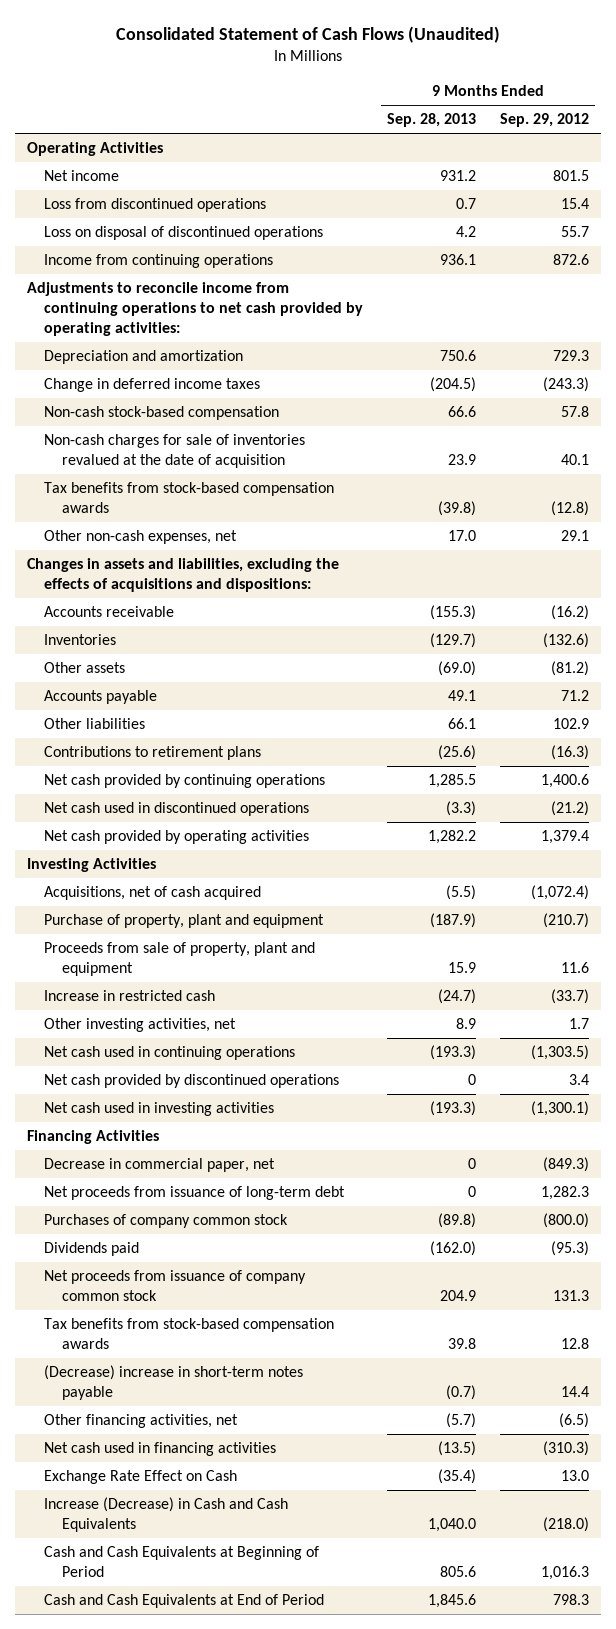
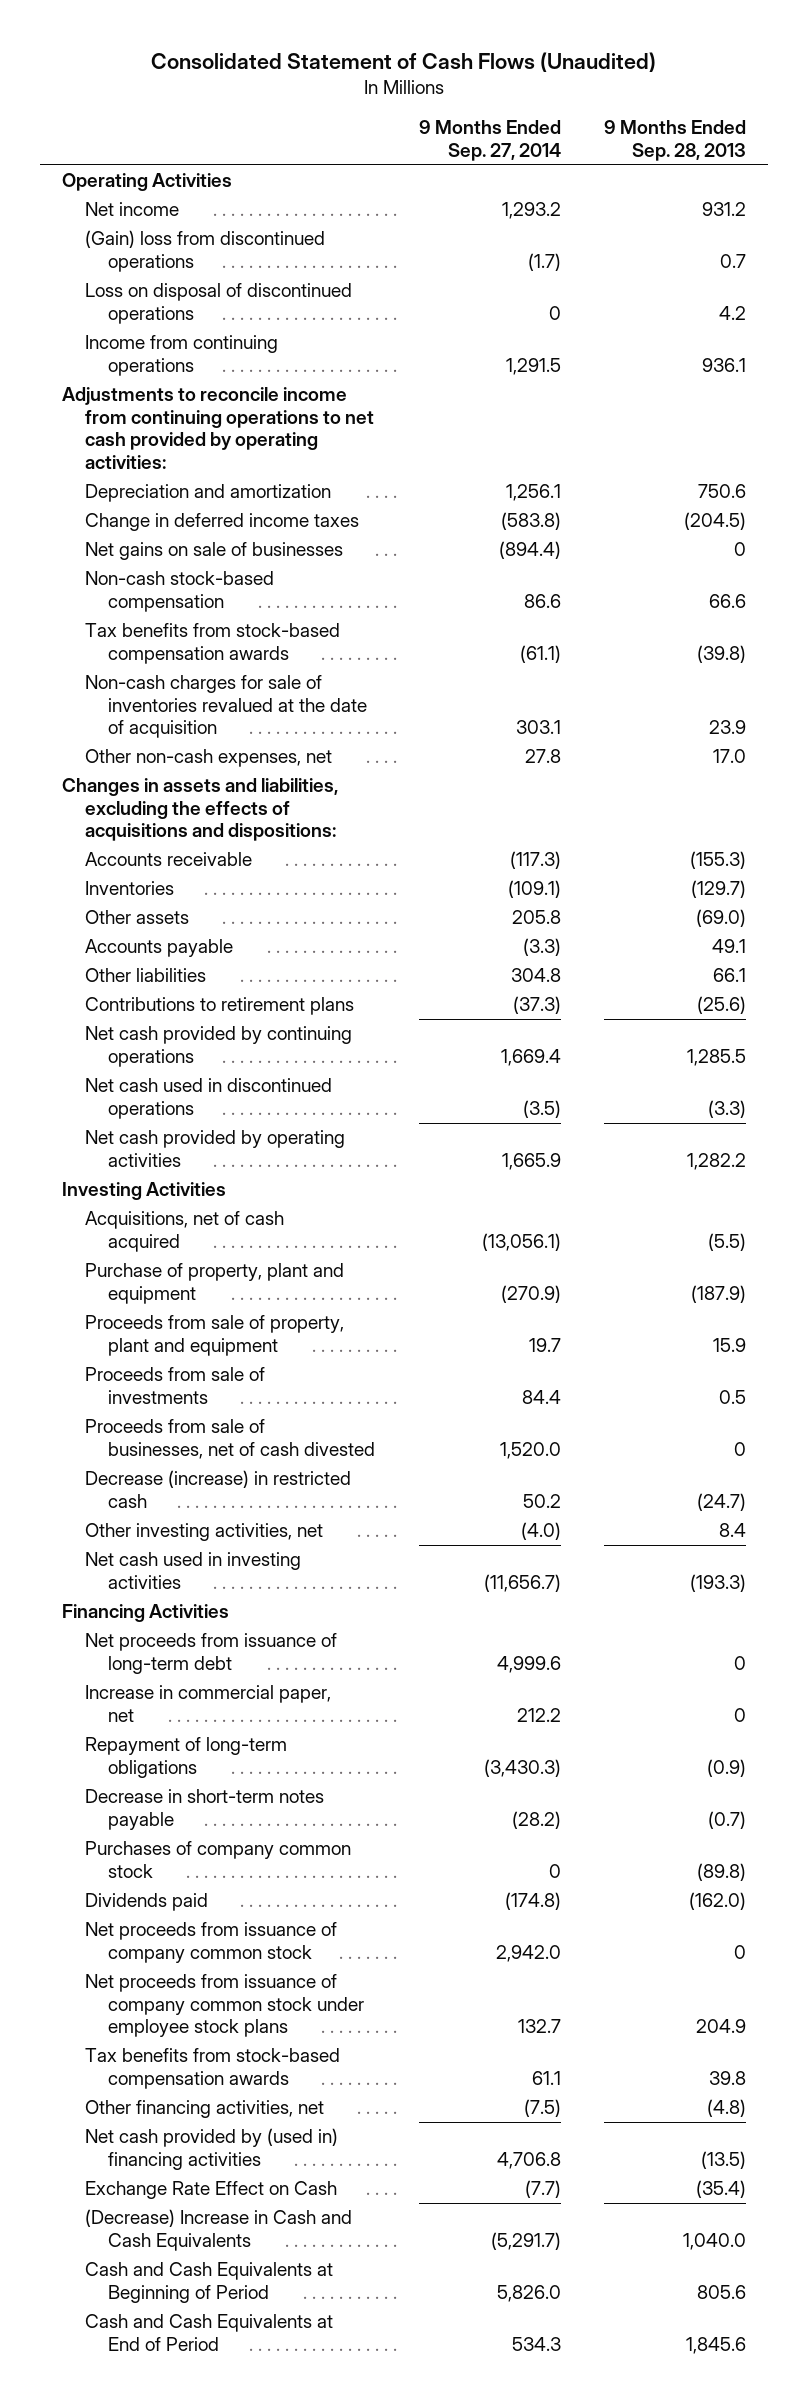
[500,113,590,128] Sep. 29, 2012 -> none
none -> [418,120,561,161] 9 Months Ended Sep. 27, 2014
[44,198,267,213] Loss from discontinued operations -> [84,230,325,272] (Gain) loss from discontinued operations
none -> [84,542,343,561] Net gains on sale of businesses
[44,434,306,468] Non-cash charges for sale of inventories revalued at the date of acquisition -> [84,675,368,739] Non-cash charges for sale of inventories revalued at the date of acquisition
[44,1046,296,1061] Net cash used in continuing operations -> none
[44,1074,340,1089] Net cash provided by discontinued operations -> none
none -> [84,1367,265,1404] Proceeds from sale of investments
none -> [84,1419,376,1459] Proceeds from sale of businesses, net of cash divested
[44,990,216,1002] Increase in restricted cash -> [84,1470,351,1508] Decrease (increase) in restricted cash
[456,1018,477,1030] 8.9 -> [719,1523,747,1538] 8.4
[44,1158,276,1173] Decrease in commercial paper, net -> none
none -> [84,1685,331,1722] Increase in commercial paper, net
none -> [84,1737,287,1778] Repayment of long-term obligations
none -> [84,1789,324,1830] Decrease in short-term notes payable
[440,1289,477,1301] 204.9 -> [734,1944,747,1959] 0
none -> [84,1974,365,2038] Net proceeds from issuance of company common stock under employee stock plans
[44,1365,304,1400] (Decrease) increase in short-term notes payable -> none
[446,1413,477,1429] (5.7) -> [707,2099,747,2118] (4.8)
[44,1442,277,1457] Net cash used in financing activities -> [84,2128,338,2170] Net cash provided by (used in) financing activities
[44,1497,289,1532] Increase (Decrease) in Cash and Cash Equivalents -> [84,2209,352,2251] (Decrease) Increase in Cash and Cash Equivalents

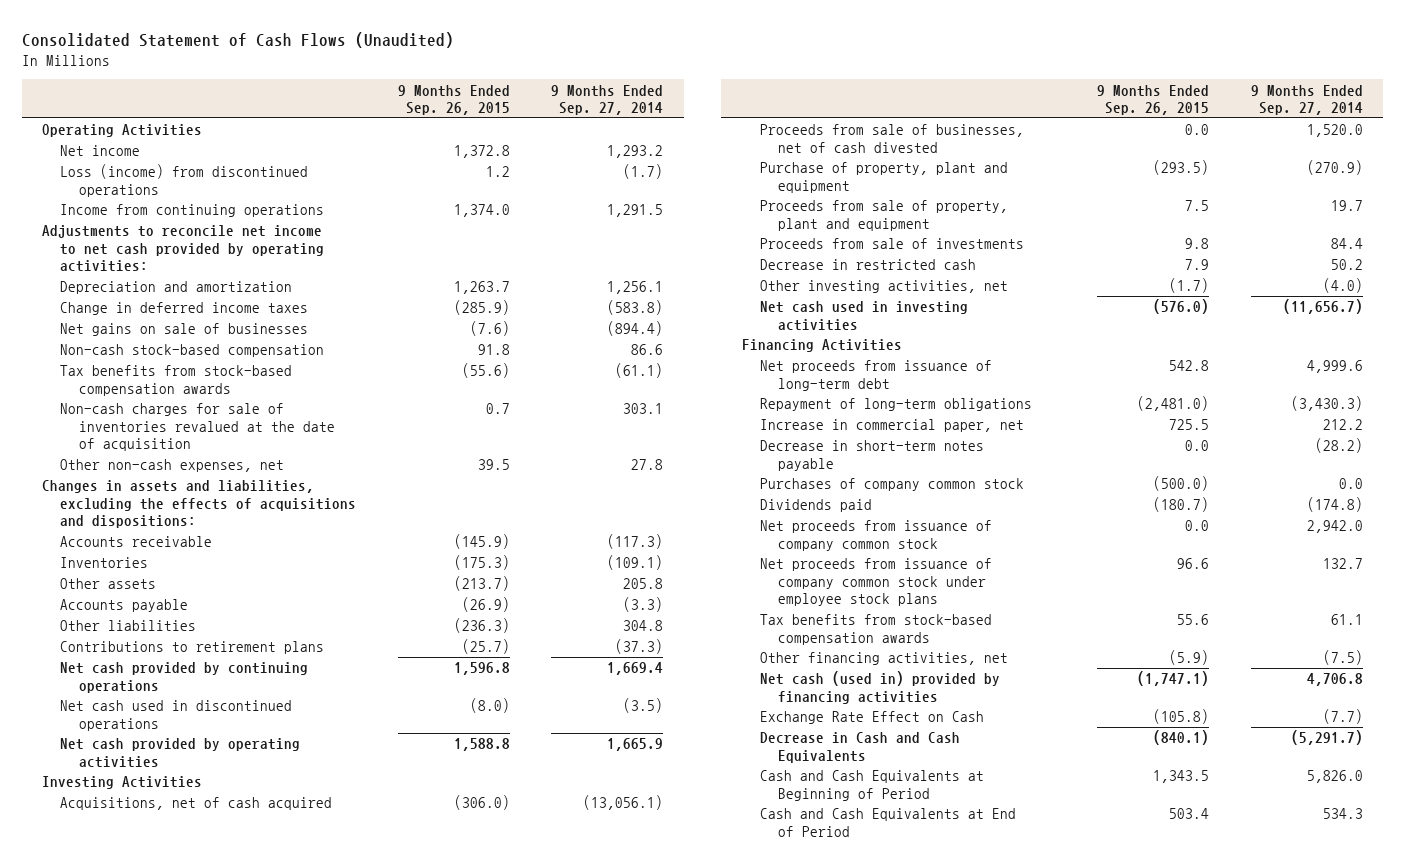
[604,120,747,161] 9 Months Ended Sep. 28, 2013 -> none
none -> [397,84,510,115] 9 Months Ended Sep. 26, 2015
[84,283,352,324] Loss on disposal of discontinued operations -> none
[84,230,325,272] (Gain) loss from discontinued operations -> [60,164,309,197] Loss (income) from discontinued operations
[61,387,374,469] Adjustments to reconcile income from continuing operations to net cash provided by operating activities: -> [42,225,325,272] Adjustments to reconcile net income to net cash provided by operating activities:
[84,1419,376,1459] Proceeds from sale of businesses, net of cash divested -> [759,124,1024,153] Proceeds from sale of businesses, net of cash divested
[84,1470,351,1508] Decrease (increase) in restricted cash -> [759,259,976,271] Decrease in restricted cash
[84,1685,331,1722] Increase in commercial paper, net -> [759,419,1024,433] Increase in commercial paper, net
[548,1863,561,1878] 0 -> [1338,478,1363,490] 0.0
[84,2128,338,2170] Net cash provided by (used in) financing activities -> [759,671,1000,704] Net cash (used in) provided by financing activities
[84,2209,352,2251] (Decrease) Increase in Cash and Cash Equivalents -> [759,732,960,763] Decrease in Cash and Cash Equivalents

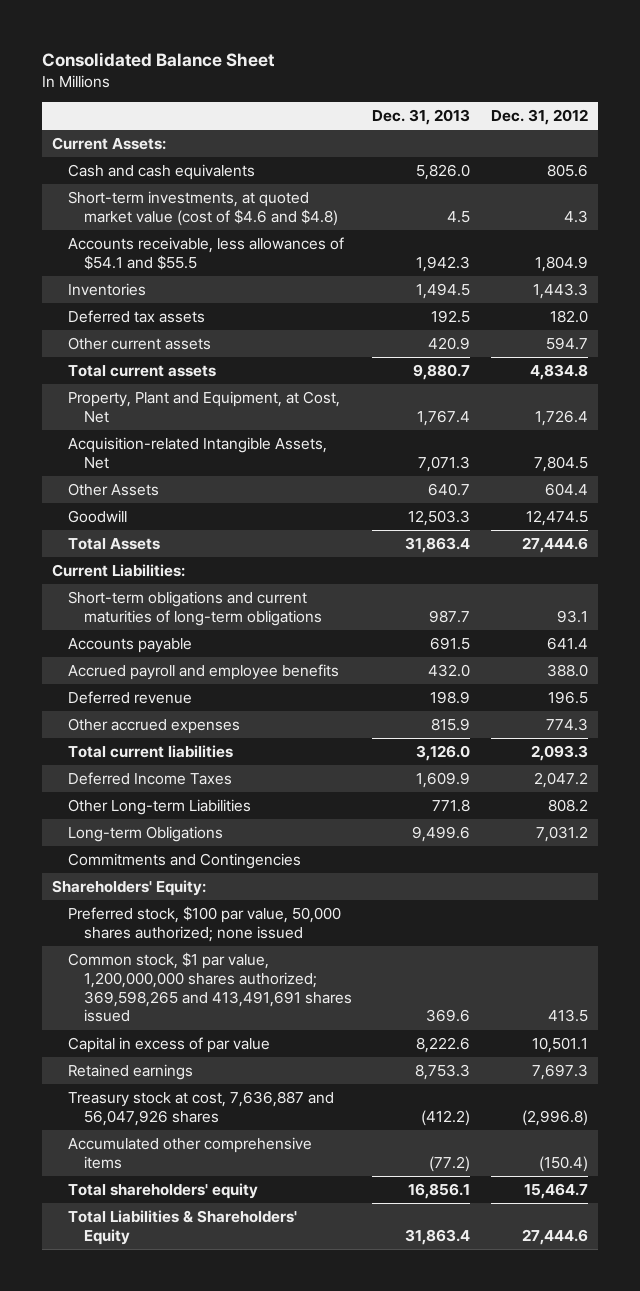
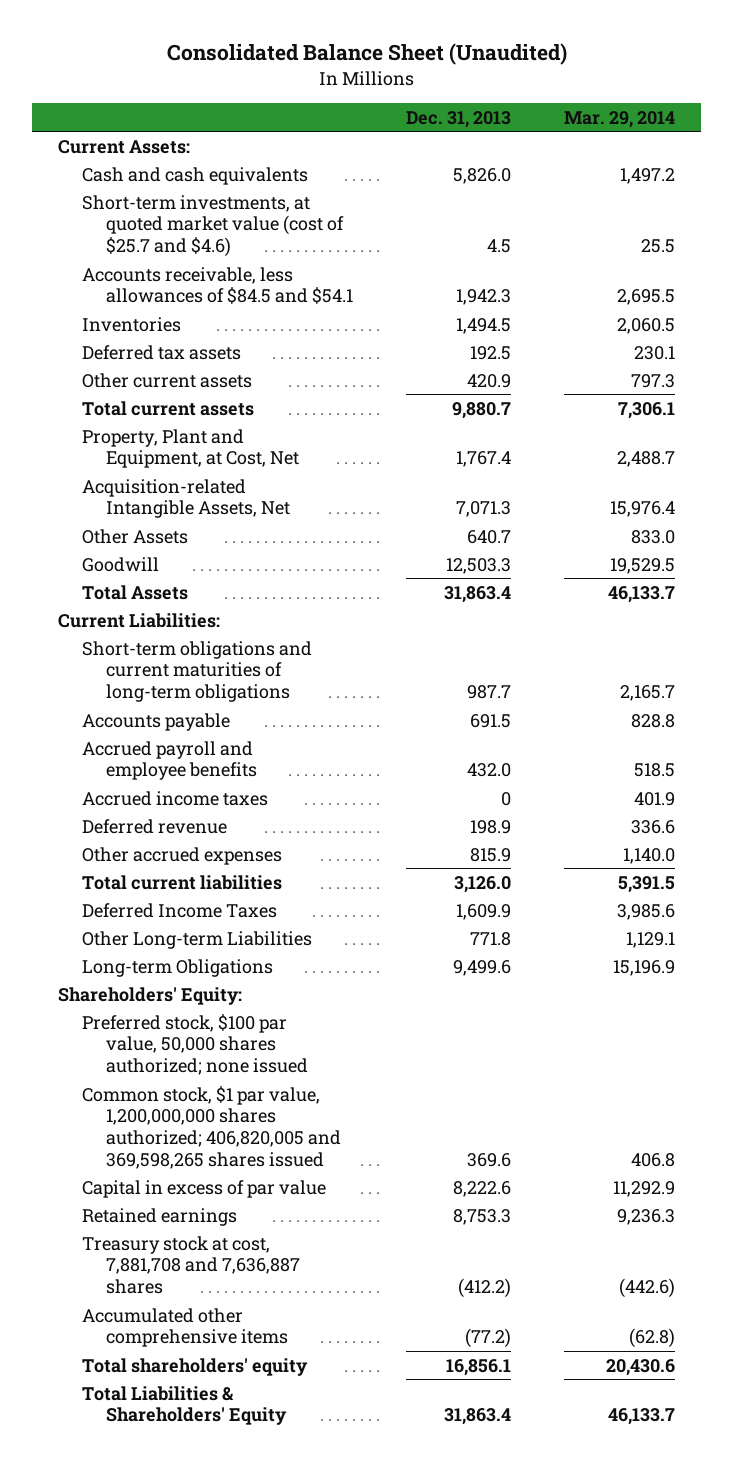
[41,51,275,67] Consolidated Balance Sheet -> [166,43,567,66] Consolidated Balance Sheet (Unaudited)
[491,109,589,126] Dec. 31, 2012 -> none
none -> [564,110,676,128] Mar. 29, 2014
[68,191,338,226] Short-term investments, at quoted market value (cost of $4.6 and $4.8) -> [82,194,345,258] Short-term investments, at quoted market value (cost of $25.7 and $4.6)
[68,237,345,270] Accounts receivable, less allowances of $54.1 and $55.5 -> [82,266,354,305] Accounts receivable, less allowances of $84.5 and $54.1
none -> [82,790,269,806] Accrued income taxes
[68,853,302,870] Commitments and Contingencies -> none
[68,952,352,1023] Common stock, $1 par value, 1,200,000,000 shares authorized; 369,598,265 and 413,491,691 shares issued -> [82,1085,342,1169] Common stock, $1 par value, 1,200,000,000 shares authorized; 406,820,005 and 369,598,265 shares issued
[68,1091,335,1126] Treasury stock at cost, 7,636,887 and 56,047,926 shares -> [82,1235,301,1295] Treasury stock at cost, 7,881,708 and 7,636,887 shares

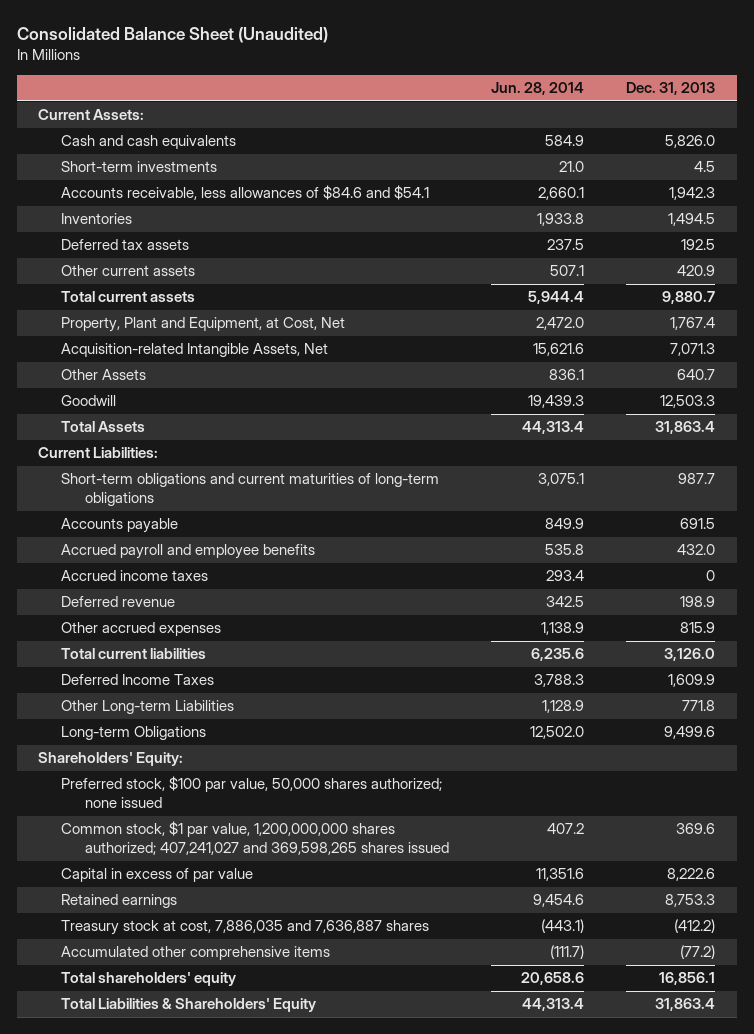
[564,110,676,128] Mar. 29, 2014 -> none
none -> [491,82,585,96] Jun. 28, 2014
[82,194,345,258] Short-term investments, at quoted market value (cost of $25.7 and $4.6) -> [61,161,218,173] Short-term investments
[82,266,354,305] Accounts receivable, less allowances of $84.5 and $54.1 -> [61,185,430,201] Accounts receivable, less allowances of $84.6 and $54.1
[82,1085,342,1169] Common stock, $1 par value, 1,200,000,000 shares authorized; 406,820,005 and 369,598,265 shares issued -> [61,821,449,856] Common stock, $1 par value, 1,200,000,000 shares authorized; 407,241,027 and 369,598,265 shares issued
[82,1235,301,1295] Treasury stock at cost, 7,881,708 and 7,636,887 shares -> [61,920,430,936] Treasury stock at cost, 7,886,035 and 7,636,887 shares

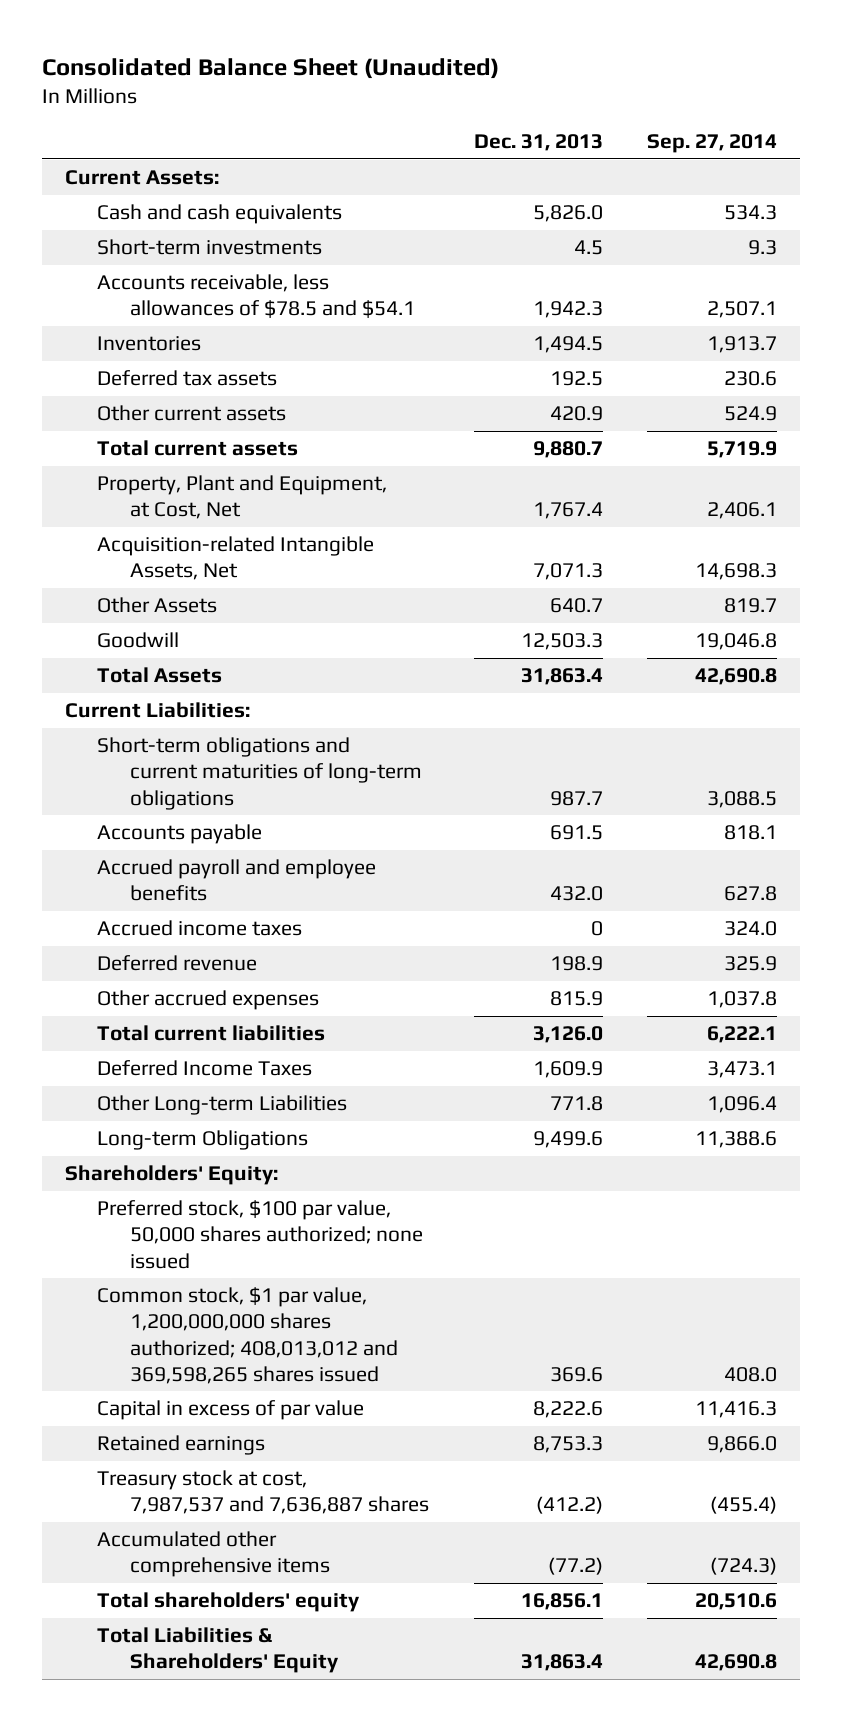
[491,82,585,96] Jun. 28, 2014 -> none
none -> [647,134,778,154] Sep. 27, 2014
[61,185,430,201] Accounts receivable, less allowances of $84.6 and $54.1 -> [97,274,415,319] Accounts receivable, less allowances of $78.5 and $54.1
[61,821,449,856] Common stock, $1 par value, 1,200,000,000 shares authorized; 407,241,027 and 369,598,265 shares issued -> [97,1287,398,1384] Common stock, $1 par value, 1,200,000,000 shares authorized; 408,013,012 and 369,598,265 shares issued
[61,920,430,936] Treasury stock at cost, 7,886,035 and 7,636,887 shares -> [97,1470,429,1515] Treasury stock at cost, 7,987,537 and 7,636,887 shares

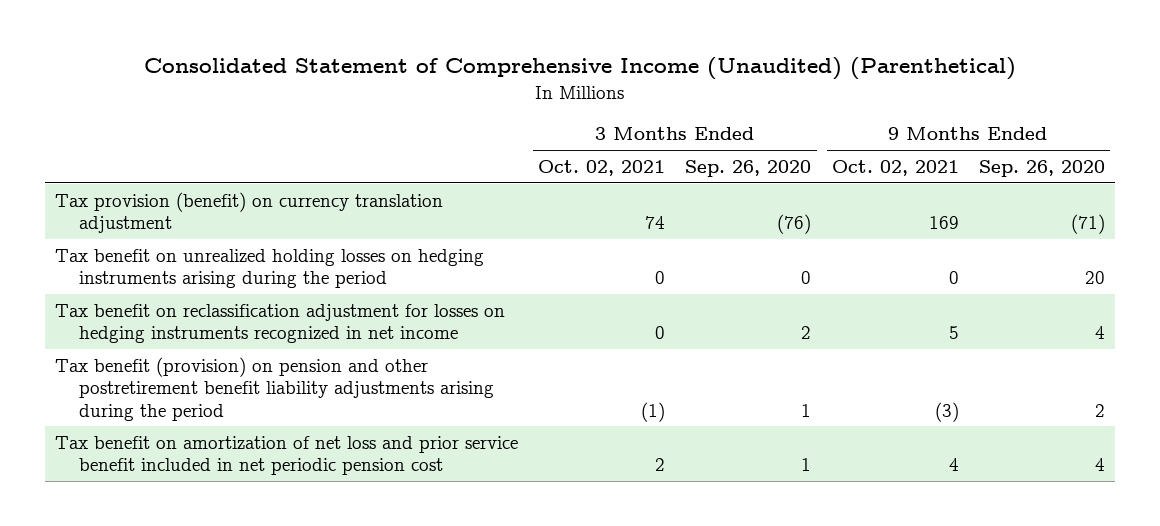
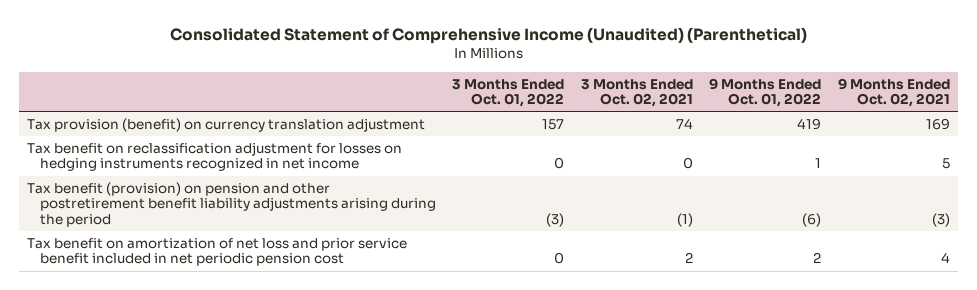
[685,159,812,177] Sep. 26, 2020 -> none
[979,159,1106,177] Sep. 26, 2020 -> none
none -> [452,78,565,108] 3 Months Ended Oct. 01, 2022
none -> [709,77,822,108] 9 Months Ended Oct. 01, 2022
[54,248,484,289] Tax benefit on unrealized holding losses on hedging instruments arising during the period -> none

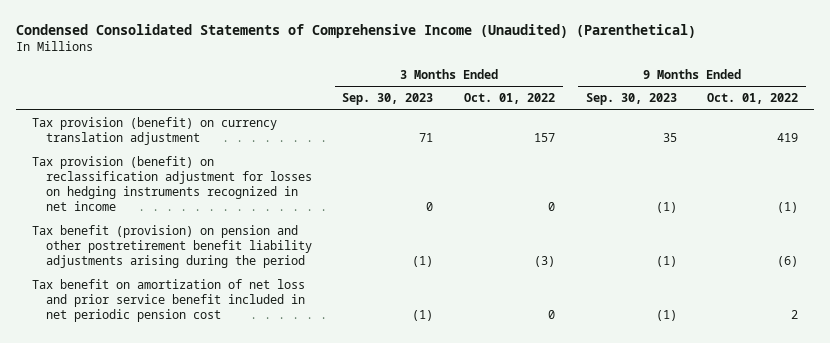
[169,27,807,45] Consolidated Statement of Comprehensive Income (Unaudited) (Parenthetical) -> [16,23,697,38] Condensed Consolidated Statements of Comprehensive Income (Unaudited) (Parenthetical)
[580,78,693,108] 3 Months Ended Oct. 02, 2021 -> none
[837,77,950,108] 9 Months Ended Oct. 02, 2021 -> none
none -> [342,93,434,106] Sep. 30, 2023
none -> [585,93,677,106] Sep. 30, 2023
[27,141,403,172] Tax benefit on reclassification adjustment for losses on hedging instruments recognized in net income -> [31,156,312,212] Tax provision (benefit) on reclassification adjustment for losses on hedging instruments recognized in net income
[815,158,822,169] 1 -> [777,202,799,214] (1)

